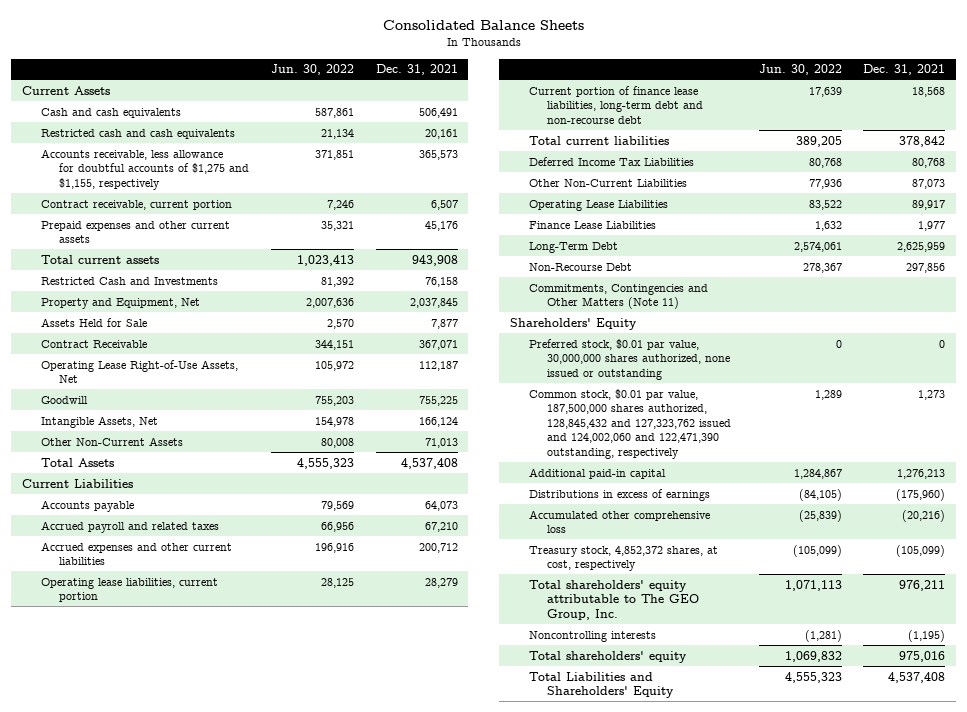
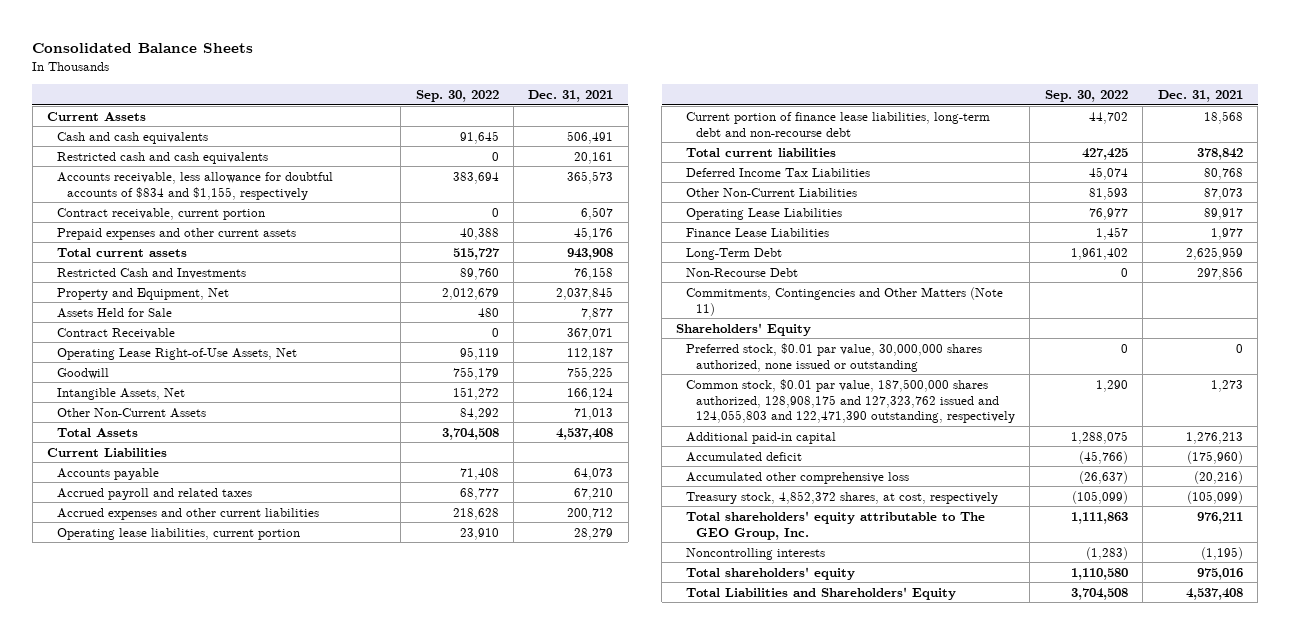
[271,64,355,76] Jun. 30, 2022 -> none
none -> [415,89,499,102] Sep. 30, 2022
[40,148,250,190] Accounts receivable, less allowance for doubtful accounts of $1,275 and $1,155, respectively -> [56,171,333,200] Accounts receivable, less allowance for doubtful accounts of $834 and $1,155, respectively
[528,388,732,459] Common stock, $0.01 par value, 187,500,000 shares authorized, 128,845,432 and 127,323,762 issued and 124,002,060 and 122,471,390 outstanding, respectively -> [686,378,1015,424] Common stock, $0.01 par value, 187,500,000 shares authorized, 128,908,175 and 127,323,762 issued and 124,055,803 and 122,471,390 outstanding, respectively
[528,488,710,501] Distributions in excess of earnings -> [686,451,803,462] Accumulated deficit

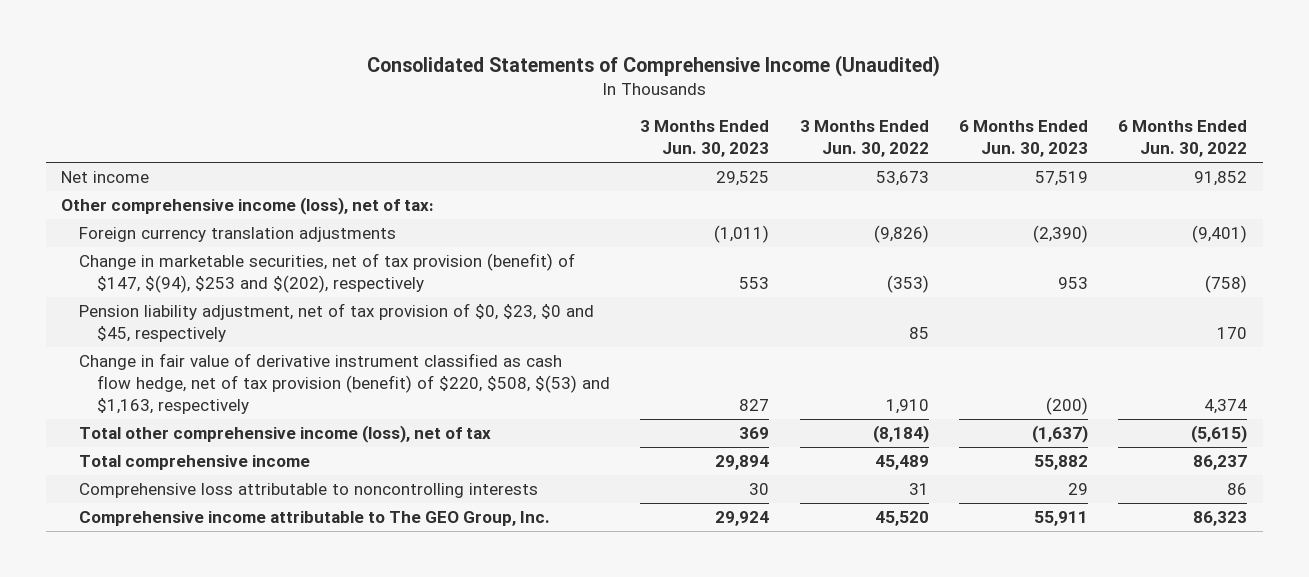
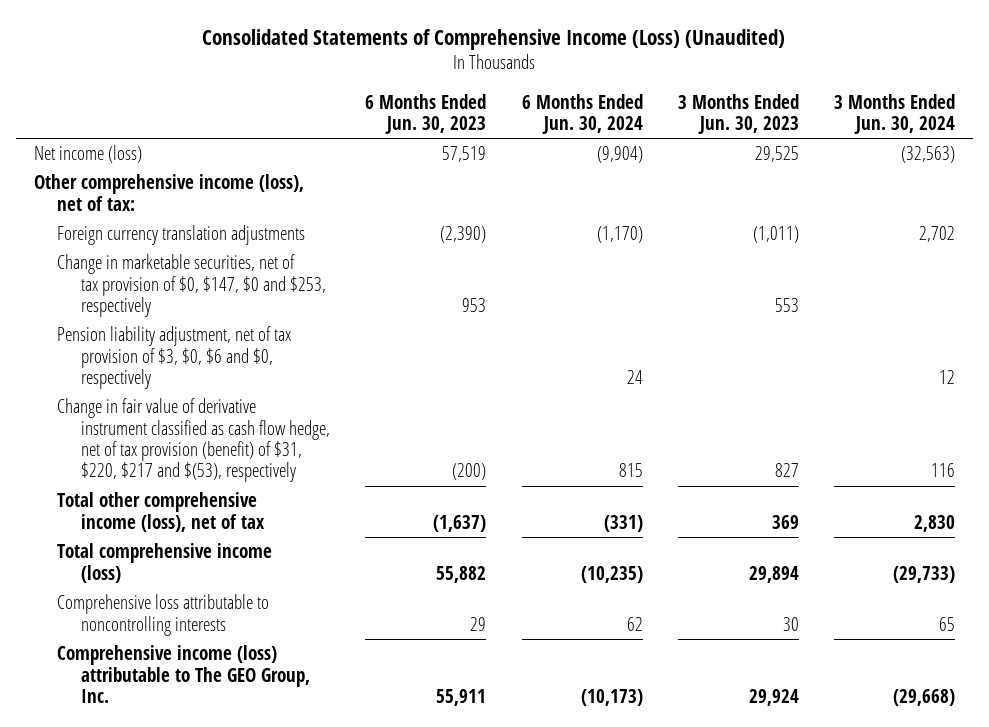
[367,55,941,78] Consolidated Statements of Comprehensive Income (Unaudited) -> [202,28,786,50] Consolidated Statements of Comprehensive Income (Loss) (Unaudited)
[799,120,929,158] 3 Months Ended Jun. 30, 2022 -> none
[1118,120,1248,158] 6 Months Ended Jun. 30, 2022 -> none
none -> [521,93,643,135] 6 Months Ended Jun. 30, 2024
none -> [834,93,956,135] 3 Months Ended Jun. 30, 2024
[61,170,150,183] Net income -> [33,145,142,164] Net income (loss)
[78,252,575,293] Change in marketable securities, net of tax provision (benefit) of $147, $(94), $253 and $(202), respectively -> [57,254,327,318] Change in marketable securities, net of tax provision of $0, $147, $0 and $253, respectively
[78,302,594,342] Pension liability adjustment, net of tax provision of $0, $23, $0 and $45, respectively -> [57,326,292,390] Pension liability adjustment, net of tax provision of $3, $0, $6 and $0, respectively
[78,352,610,415] Change in fair value of derivative instrument classified as cash flow hedge, net of tax provision (benefit) of $220, $508, $(53) and $1,163, respectively -> [57,398,331,483] Change in fair value of derivative instrument classified as cash flow hedge, net of tax provision (benefit) of $31, $220, $217 and $(53), respectively
[78,454,310,470] Total comprehensive income -> [57,543,273,583] Total comprehensive income (loss)
[78,510,550,526] Comprehensive income attributable to The GEO Group, Inc. -> [57,645,311,704] Comprehensive income (loss) attributable to The GEO Group, Inc.

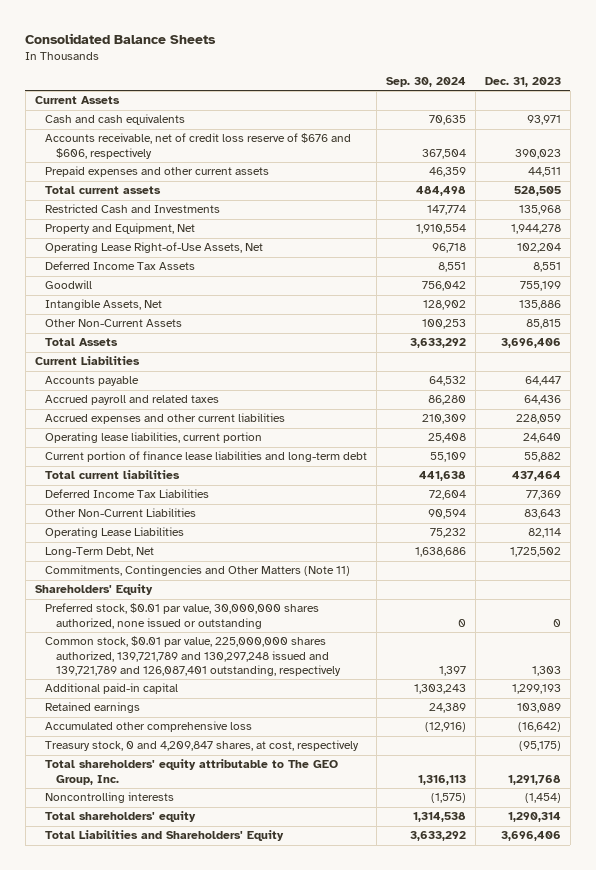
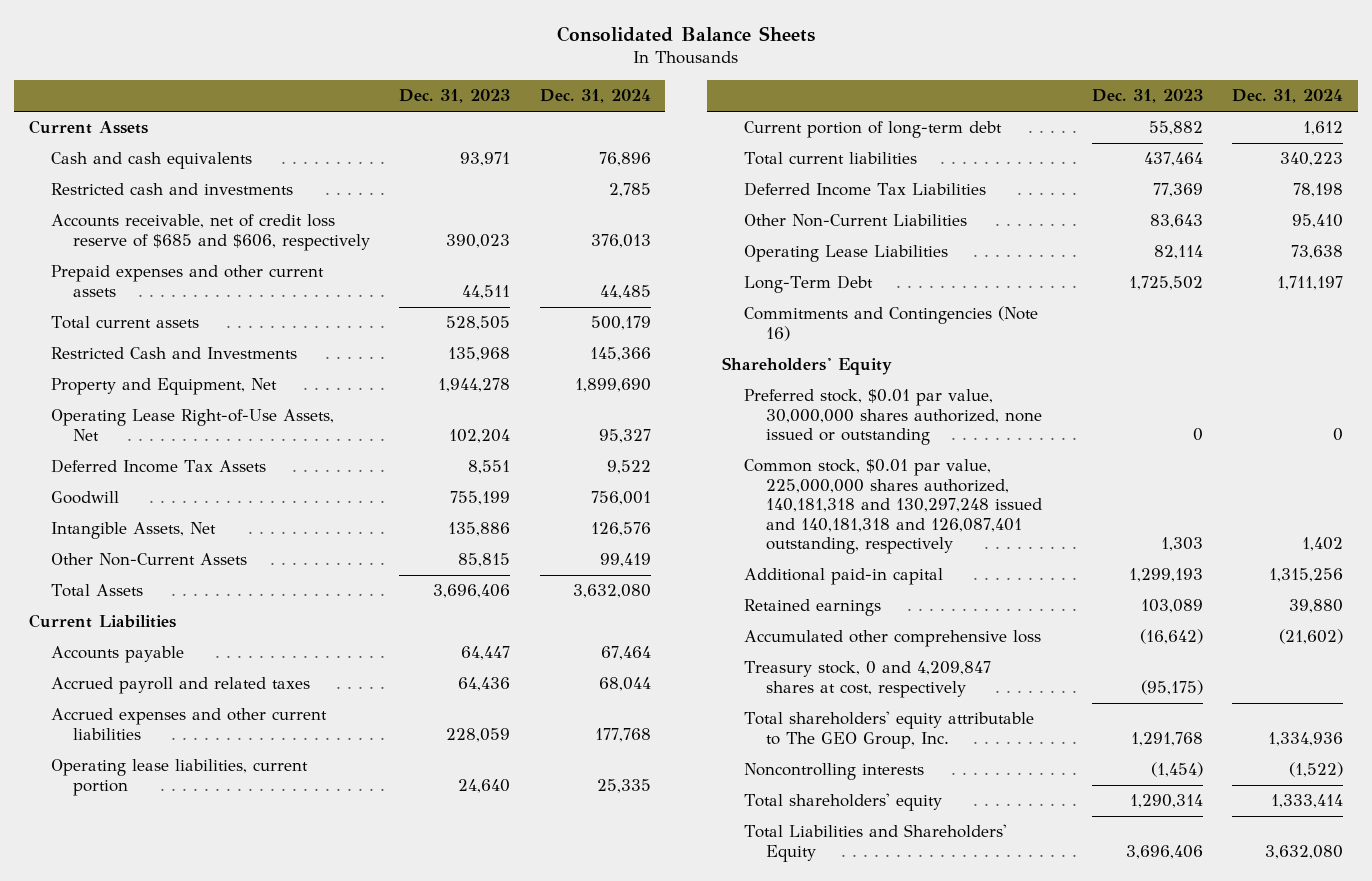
[386,76,467,87] Sep. 30, 2024 -> none
none -> [539,89,651,104] Dec. 31, 2024
none -> [51,183,294,196] Restricted cash and investments
[45,133,352,159] Accounts receivable, net of credit loss reserve of $676 and $606, respectively -> [51,214,370,251] Accounts receivable, net of credit loss reserve of $685 and $606, respectively
[45,451,368,463] Current portion of finance lease liabilities and long-term debt -> [743,121,1002,139] Current portion of long-term debt
[45,547,155,558] Long-Term Debt, Net -> [743,275,873,294] Long-Term Debt
[45,565,351,577] Commitments, Contingencies and Other Matters (Note 11) -> [743,306,1038,341] Commitments and Contingencies (Note 16)
[45,636,342,677] Common stock, $0.01 par value, 225,000,000 shares authorized, 139,721,789 and 130,297,248 issued and 139,721,789 and 126,087,401 outstanding, respectively -> [743,459,1042,555] Common stock, $0.01 par value, 225,000,000 shares authorized, 140,181,318 and 130,297,248 issued and 140,181,318 and 126,087,401 outstanding, respectively
[45,740,360,752] Treasury stock, 0 and 4,209,847 shares, at cost, respectively -> [743,661,991,698] Treasury stock, 0 and 4,209,847 shares at cost, respectively

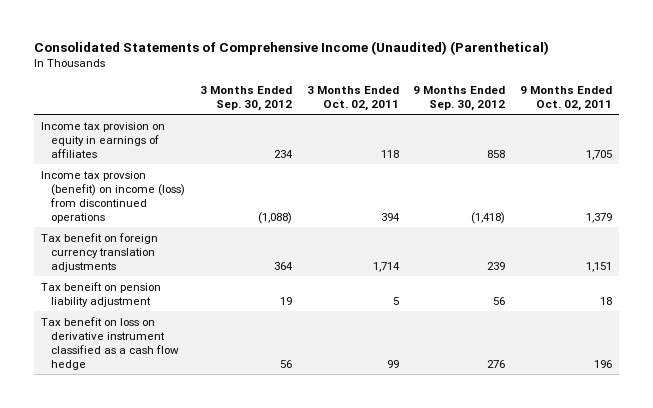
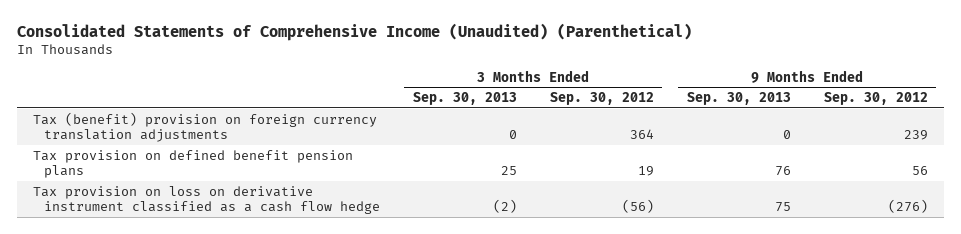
[306,85,399,111] 3 Months Ended Oct. 02, 2011 -> none
[520,85,613,111] 9 Months Ended Oct. 02, 2011 -> none
none -> [412,91,517,105] Sep. 30, 2013
none -> [686,91,791,105] Sep. 30, 2013
[40,121,165,158] Income tax provision on equity in earnings of affiliates -> none
[40,170,186,223] Income tax provsion (benefit) on income (loss) from discontinued operations -> none
[40,232,158,272] Tax benefit on foreign currency translation adjustments -> [33,111,378,142] Tax (benefit) provision on foreign currency translation adjustments
[40,281,161,307] Tax beneift on pension liability adjustment -> [33,149,354,178] Tax provision on defined benefit pension plans
[40,316,180,370] Tax benefit on loss on derivative instrument classified as a cash flow hedge -> [33,185,380,214] Tax provision on loss on derivative instrument classified as a cash flow hedge
[279,359,292,368] 56 -> [621,198,654,213] (56)
[487,359,506,368] 276 -> [887,198,928,213] (276)

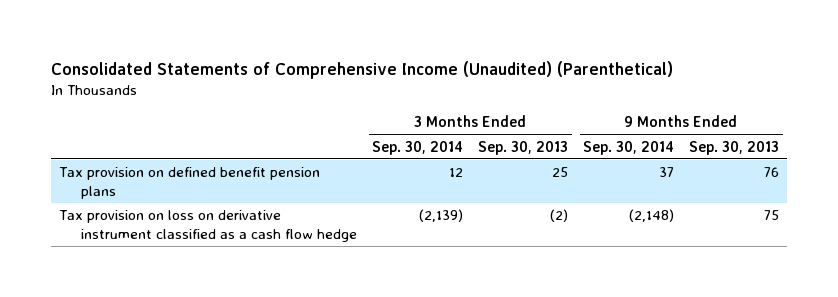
[549,91,654,105] Sep. 30, 2012 -> none
[823,91,928,105] Sep. 30, 2012 -> none
none -> [372,140,464,155] Sep. 30, 2014
none -> [583,140,675,155] Sep. 30, 2014
[33,111,378,142] Tax (benefit) provision on foreign currency translation adjustments -> none

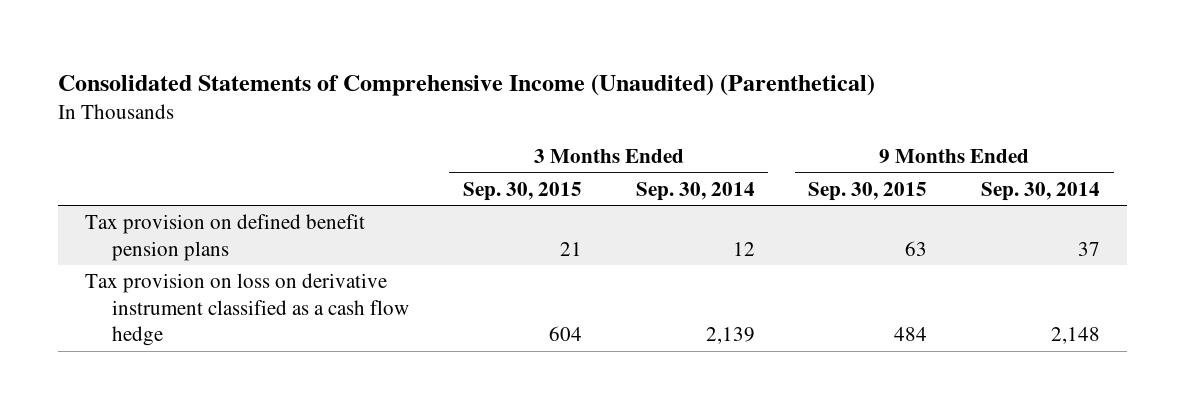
[478,140,569,155] Sep. 30, 2013 -> none
[689,140,780,155] Sep. 30, 2013 -> none
none -> [462,181,582,201] Sep. 30, 2015
none -> [808,181,928,201] Sep. 30, 2015
[419,209,464,223] (2,139) -> [705,327,755,345] 2,139
[629,209,675,223] (2,148) -> [1051,327,1101,345] 2,148

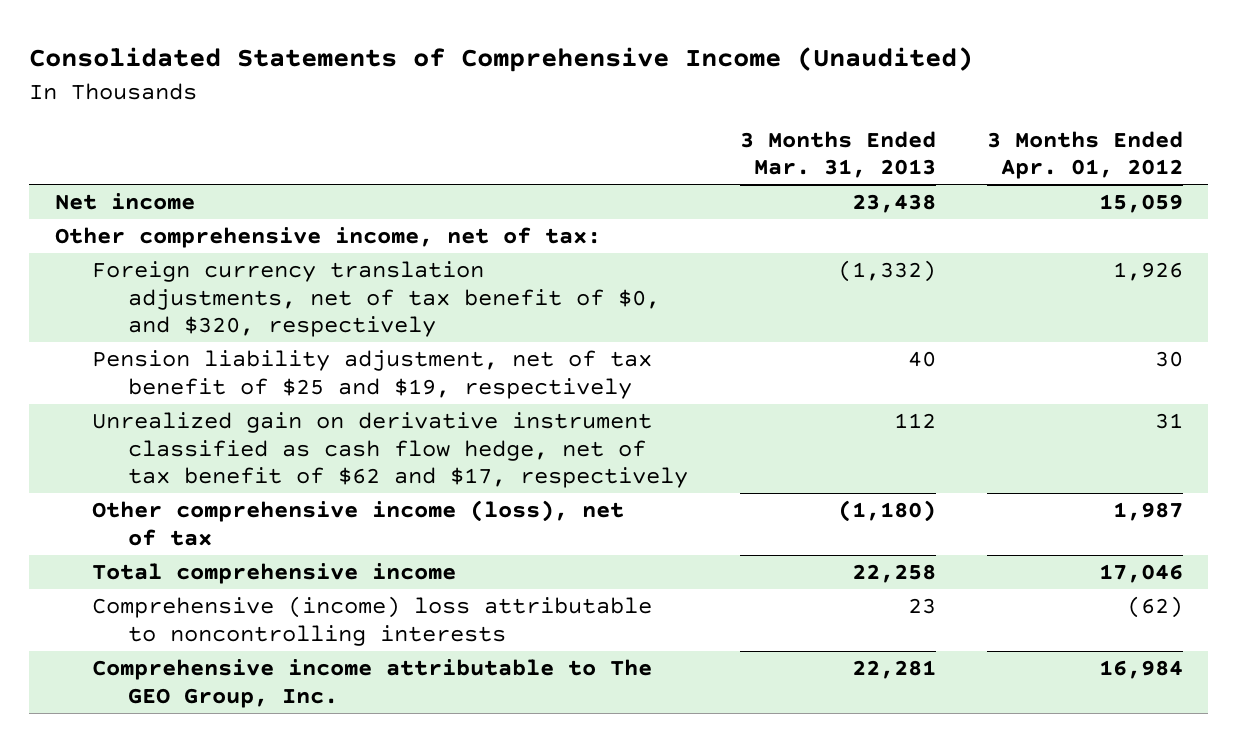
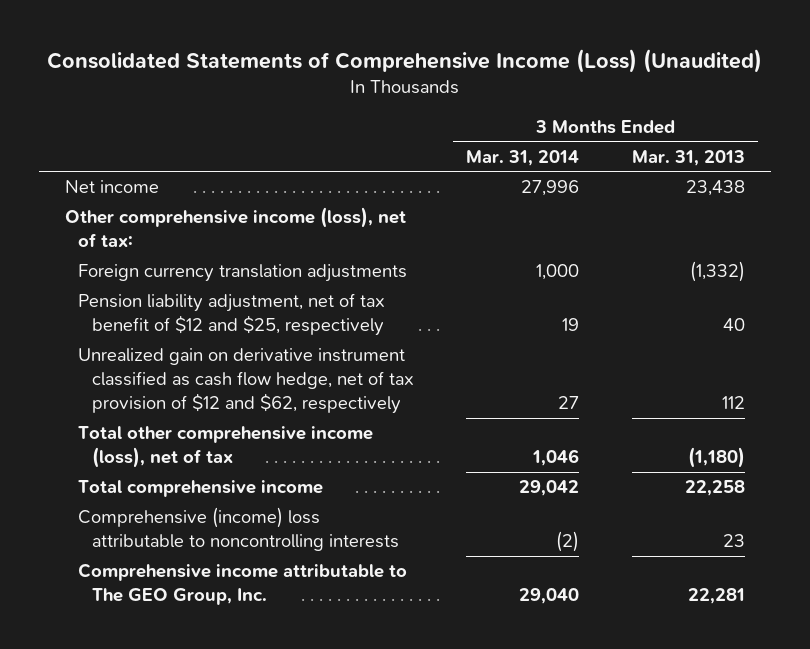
[29,47,974,73] Consolidated Statements of Comprehensive Income (Unaudited) -> [46,48,762,73] Consolidated Statements of Comprehensive Income (Loss) (Unaudited)
[986,130,1183,180] 3 Months Ended Apr. 01, 2012 -> none
none -> [466,149,580,166] Mar. 31, 2014
[54,227,601,249] Other comprehensive income, net of tax: -> [64,207,406,248] Other comprehensive income (loss), net of tax:
[91,261,661,338] Foreign currency translation adjustments, net of tax benefit of $0, and $320, respectively -> [78,264,408,283] Foreign currency translation adjustments
[91,350,652,399] Pension liability adjustment, net of tax benefit of $25 and $19, respectively -> [78,293,386,337] Pension liability adjustment, net of tax benefit of $12 and $25, respectively
[91,412,689,489] Unrealized gain on derivative instrument classified as cash flow hedge, net of tax benefit of $62 and $17, respectively -> [78,348,414,415] Unrealized gain on derivative instrument classified as cash flow hedge, net of tax provision of $12 and $62, respectively
[91,500,624,546] Other comprehensive income (loss), net of tax -> [78,426,374,469] Total other comprehensive income (loss), net of tax

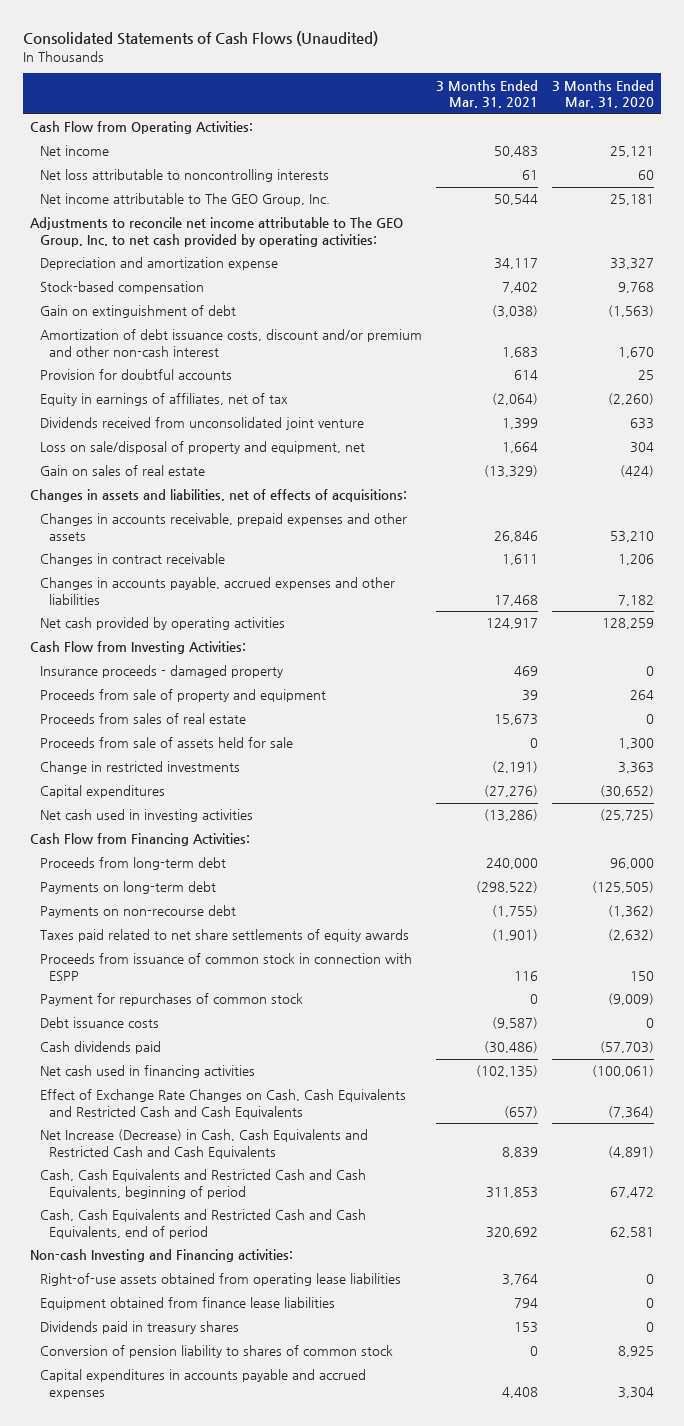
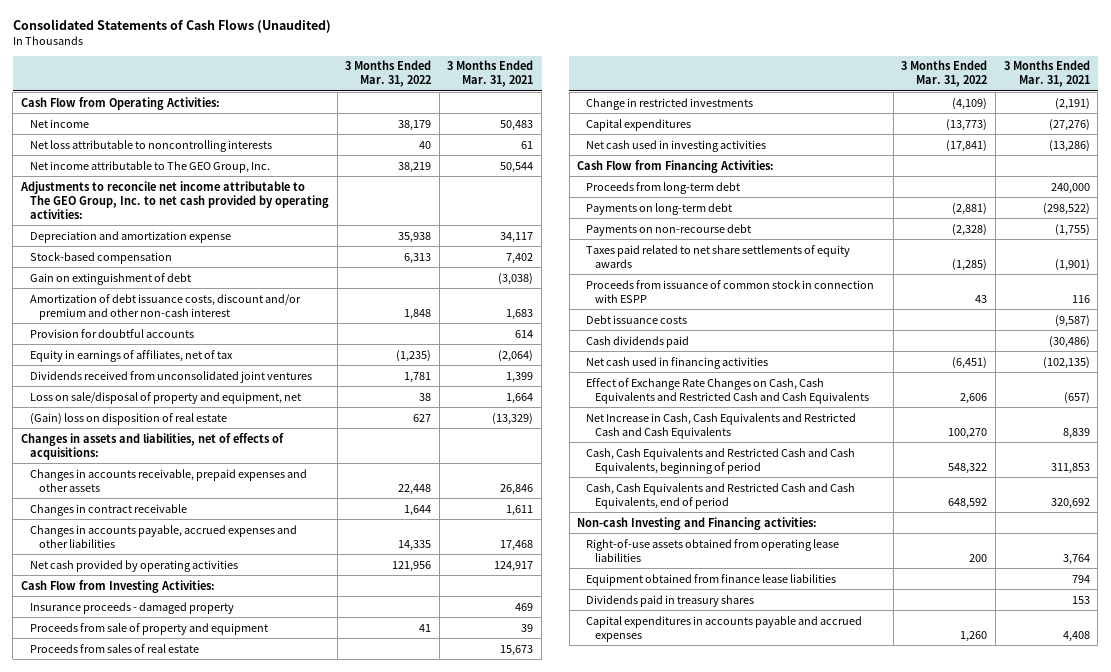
[552,79,655,109] 3 Months Ended Mar. 31, 2020 -> none
none -> [345,60,432,88] 3 Months Ended Mar. 31, 2022
[39,417,364,431] Dividends received from unconsolidated joint venture -> [29,370,312,383] Dividends received from unconsolidated joint ventures
[39,465,205,477] Gain on sales of real estate -> [29,412,227,425] (Gain) loss on disposition of real estate
[39,737,293,749] Proceeds from sale of assets held for sale -> none
[39,993,303,1007] Payment for repurchases of common stock -> none
[39,1129,368,1159] Net Increase (Decrease) in Cash, Cash Equivalents and Restricted Cash and Cash Equivalents -> [586,412,857,439] Net Increase in Cash, Cash Equivalents and Restricted Cash and Cash Equivalents
[39,1345,393,1359] Conversion of pension liability to shares of common stock -> none

